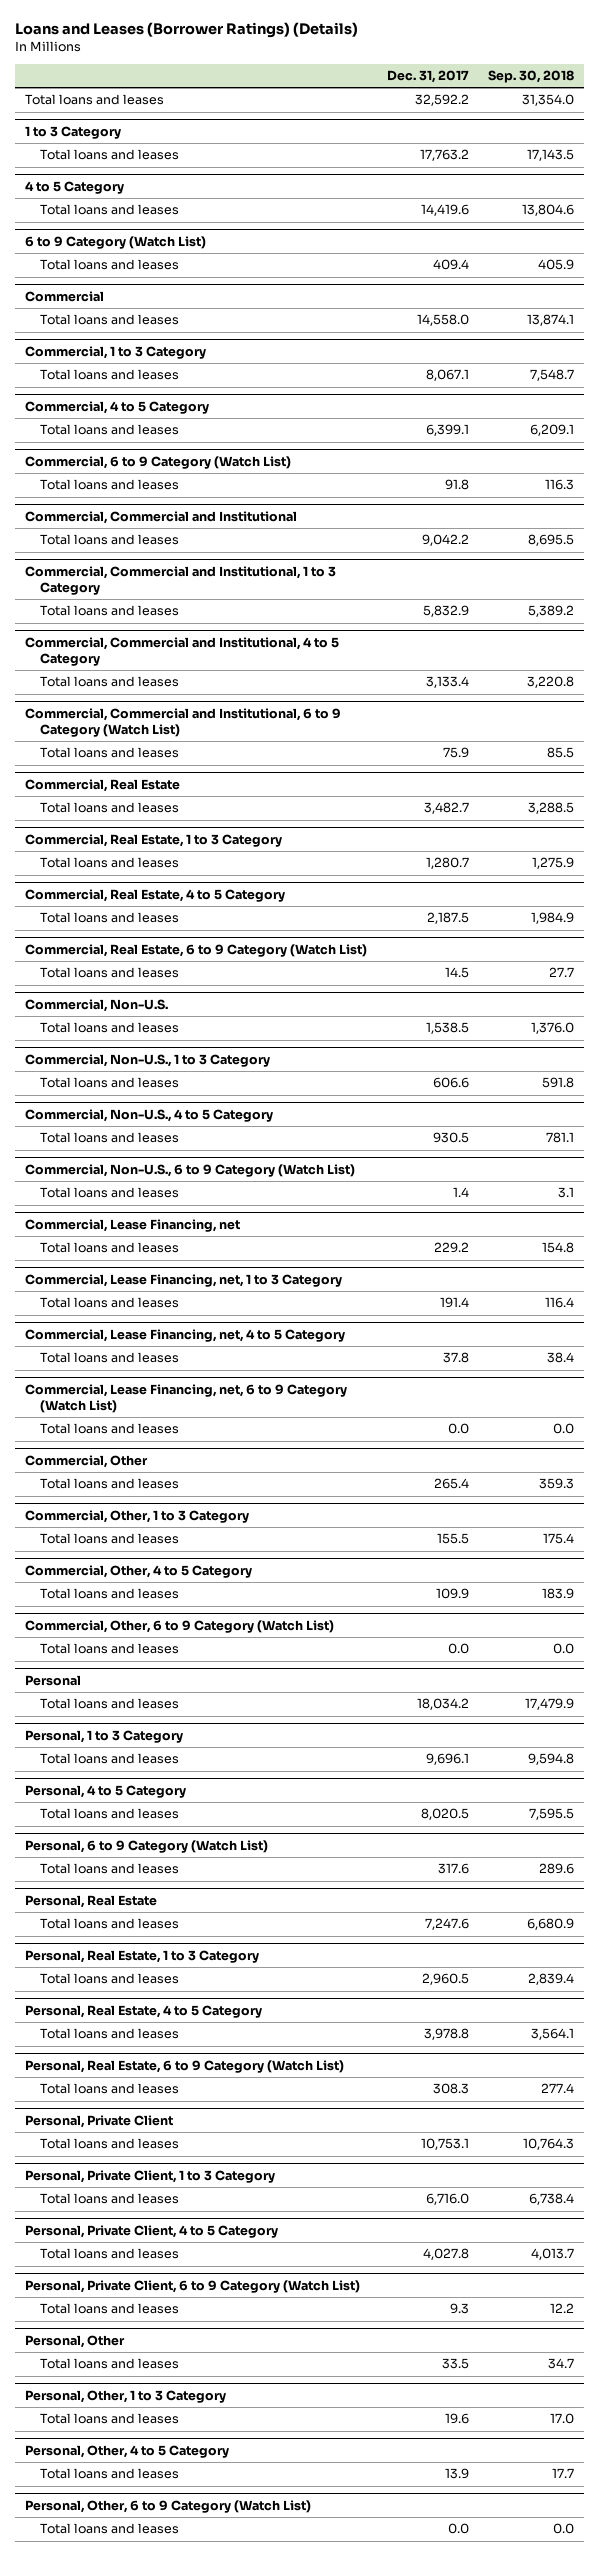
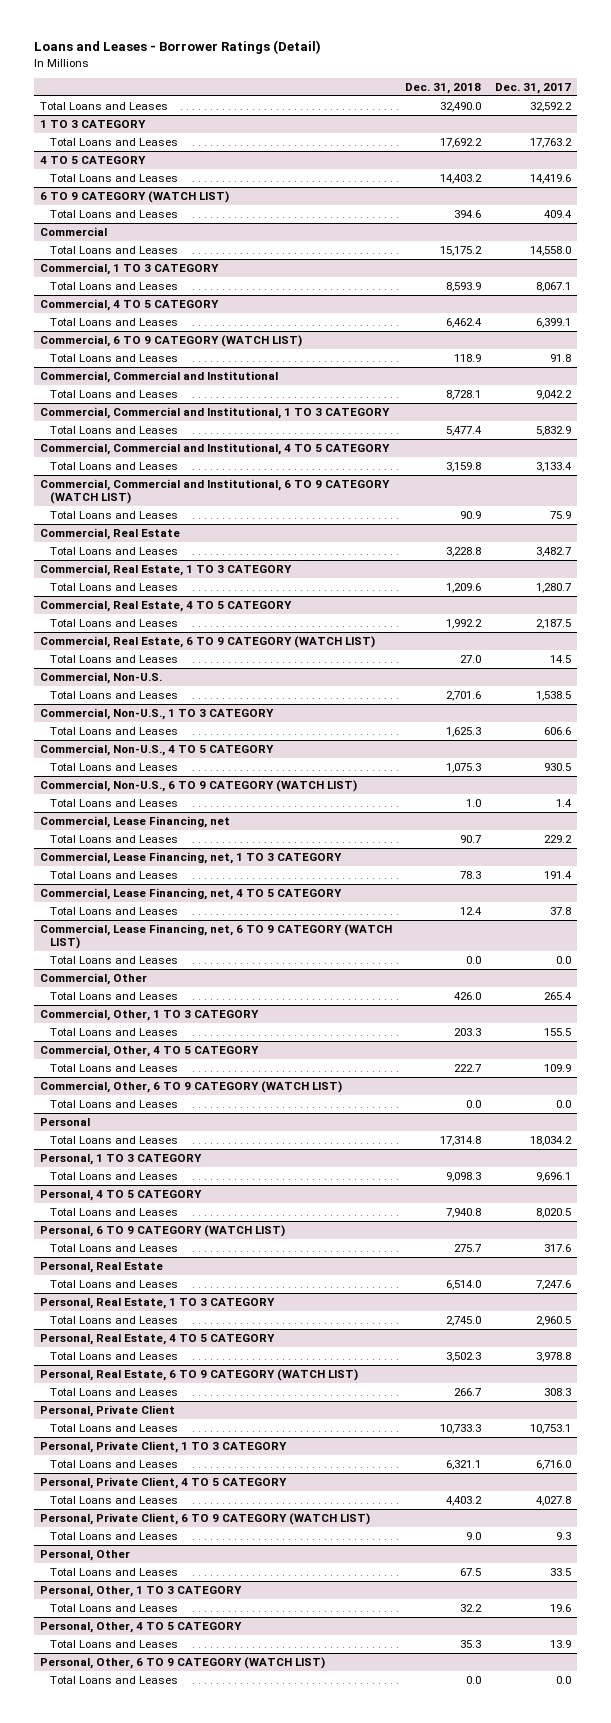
[14,22,358,39] Loans and Leases (Borrower Ratings) (Details) -> [33,40,321,55] Loans and Leases - Borrower Ratings (Detail)
[488,70,575,84] Sep. 30, 2018 -> none
none -> [405,82,482,94] Dec. 31, 2018
[24,94,164,106] Total loans and leases -> [40,101,169,110] Total Loans and Leases
[24,126,121,140] 1 to 3 Category -> [40,119,147,128] 1 TO 3 CATEGORY
[39,149,179,161] Total loans and leases -> [49,137,178,146] Total Loans and Leases
[24,181,124,195] 4 to 5 Category -> [40,155,147,164] 4 TO 5 CATEGORY
[39,204,179,216] Total loans and leases -> [49,173,178,182] Total Loans and Leases
[24,236,206,250] 6 to 9 Category (Watch List) -> [40,190,230,203] 6 TO 9 CATEGORY (WATCH LIST)
[39,259,179,271] Total loans and leases -> [49,209,178,218] Total Loans and Leases
[39,314,179,326] Total loans and leases -> [49,245,178,254] Total Loans and Leases
[24,346,206,360] Commercial, 1 to 3 Category -> [40,262,220,275] Commercial, 1 TO 3 CATEGORY
[39,369,179,381] Total loans and leases -> [49,281,178,290] Total Loans and Leases
[24,401,209,415] Commercial, 4 to 5 Category -> [40,298,220,311] Commercial, 4 TO 5 CATEGORY
[39,424,179,436] Total loans and leases -> [49,317,178,326] Total Loans and Leases
[24,456,291,470] Commercial, 6 to 9 Category (Watch List) -> [40,334,303,347] Commercial, 6 TO 9 CATEGORY (WATCH LIST)
[39,479,179,491] Total loans and leases -> [49,353,178,362] Total Loans and Leases
[39,534,179,546] Total loans and leases -> [49,389,178,398] Total Loans and Leases
[24,566,336,595] Commercial, Commercial and Institutional, 1 to 3 Category -> [40,406,391,419] Commercial, Commercial and Institutional, 1 TO 3 CATEGORY
[39,605,179,617] Total loans and leases -> [49,425,178,434] Total Loans and Leases
[24,637,339,666] Commercial, Commercial and Institutional, 4 to 5 Category -> [40,442,391,455] Commercial, Commercial and Institutional, 4 TO 5 CATEGORY
[39,676,179,688] Total loans and leases -> [49,461,178,470] Total Loans and Leases
[24,708,341,737] Commercial, Commercial and Institutional, 6 to 9 Category (Watch List) -> [40,478,391,505] Commercial, Commercial and Institutional, 6 TO 9 CATEGORY (WATCH LIST)
[39,747,179,759] Total loans and leases -> [49,510,178,519] Total Loans and Leases
[39,802,179,814] Total loans and leases -> [49,546,178,555] Total Loans and Leases
[24,834,282,848] Commercial, Real Estate, 1 to 3 Category -> [40,563,293,576] Commercial, Real Estate, 1 TO 3 CATEGORY
[39,857,179,869] Total loans and leases -> [49,582,178,591] Total Loans and Leases
[24,889,285,903] Commercial, Real Estate, 4 to 5 Category -> [40,599,293,612] Commercial, Real Estate, 4 TO 5 CATEGORY
[39,912,179,924] Total loans and leases -> [49,618,178,627] Total Loans and Leases
[24,944,367,958] Commercial, Real Estate, 6 to 9 Category (Watch List) -> [40,635,376,648] Commercial, Real Estate, 6 TO 9 CATEGORY (WATCH LIST)
[39,967,179,979] Total loans and leases -> [49,654,178,663] Total Loans and Leases
[39,1022,179,1034] Total loans and leases -> [49,690,178,699] Total Loans and Leases
[24,1054,270,1068] Commercial, Non-U.S., 1 to 3 Category -> [40,707,275,720] Commercial, Non-U.S., 1 TO 3 CATEGORY
[39,1077,179,1089] Total loans and leases -> [49,726,178,735] Total Loans and Leases
[24,1109,273,1123] Commercial, Non-U.S., 4 to 5 Category -> [40,743,275,756] Commercial, Non-U.S., 4 TO 5 CATEGORY
[39,1132,179,1144] Total loans and leases -> [49,762,178,771] Total Loans and Leases
[24,1164,355,1178] Commercial, Non-U.S., 6 to 9 Category (Watch List) -> [40,779,358,792] Commercial, Non-U.S., 6 TO 9 CATEGORY (WATCH LIST)
[39,1187,179,1199] Total loans and leases -> [49,798,178,807] Total Loans and Leases
[39,1242,179,1254] Total loans and leases -> [49,834,178,843] Total Loans and Leases
[24,1274,342,1288] Commercial, Lease Financing, net, 1 to 3 Category -> [40,851,343,864] Commercial, Lease Financing, net, 1 TO 3 CATEGORY
[39,1297,179,1309] Total loans and leases -> [49,870,178,879] Total Loans and Leases
[24,1329,345,1343] Commercial, Lease Financing, net, 4 to 5 Category -> [40,887,343,900] Commercial, Lease Financing, net, 4 TO 5 CATEGORY
[39,1352,179,1364] Total loans and leases -> [49,906,178,915] Total Loans and Leases
[24,1384,347,1413] Commercial, Lease Financing, net, 6 to 9 Category (Watch List) -> [40,923,393,950] Commercial, Lease Financing, net, 6 TO 9 CATEGORY (WATCH LIST)
[39,1423,179,1435] Total loans and leases -> [49,955,178,964] Total Loans and Leases
[39,1478,179,1490] Total loans and leases -> [49,991,178,1000] Total Loans and Leases
[24,1510,249,1524] Commercial, Other, 1 to 3 Category -> [40,1008,260,1021] Commercial, Other, 1 TO 3 CATEGORY
[39,1533,179,1545] Total loans and leases -> [49,1027,178,1036] Total Loans and Leases
[24,1565,252,1579] Commercial, Other, 4 to 5 Category -> [40,1044,260,1057] Commercial, Other, 4 TO 5 CATEGORY
[39,1588,179,1600] Total loans and leases -> [49,1063,178,1072] Total Loans and Leases
[24,1620,334,1634] Commercial, Other, 6 to 9 Category (Watch List) -> [40,1080,343,1093] Commercial, Other, 6 TO 9 CATEGORY (WATCH LIST)
[39,1643,179,1655] Total loans and leases -> [49,1099,178,1108] Total Loans and Leases
[39,1698,179,1710] Total loans and leases -> [49,1135,178,1144] Total Loans and Leases
[24,1730,183,1744] Personal, 1 to 3 Category -> [40,1153,203,1165] Personal, 1 TO 3 CATEGORY
[39,1753,179,1765] Total loans and leases -> [49,1171,178,1180] Total Loans and Leases
[24,1785,186,1799] Personal, 4 to 5 Category -> [40,1189,203,1201] Personal, 4 TO 5 CATEGORY
[39,1808,179,1820] Total loans and leases -> [49,1207,178,1216] Total Loans and Leases
[24,1840,268,1854] Personal, 6 to 9 Category (Watch List) -> [40,1224,286,1237] Personal, 6 TO 9 CATEGORY (WATCH LIST)
[39,1863,179,1875] Total loans and leases -> [49,1243,178,1252] Total Loans and Leases
[39,1918,179,1930] Total loans and leases -> [49,1279,178,1288] Total Loans and Leases
[24,1950,259,1964] Personal, Real Estate, 1 to 3 Category -> [40,1297,276,1309] Personal, Real Estate, 1 TO 3 CATEGORY
[39,1973,179,1985] Total loans and leases -> [49,1315,178,1324] Total Loans and Leases
[24,2005,262,2019] Personal, Real Estate, 4 to 5 Category -> [40,1333,276,1345] Personal, Real Estate, 4 TO 5 CATEGORY
[39,2028,179,2040] Total loans and leases -> [49,1351,178,1360] Total Loans and Leases
[24,2060,344,2074] Personal, Real Estate, 6 to 9 Category (Watch List) -> [40,1368,359,1381] Personal, Real Estate, 6 TO 9 CATEGORY (WATCH LIST)
[39,2083,179,2095] Total loans and leases -> [49,1387,178,1396] Total Loans and Leases
[39,2138,179,2150] Total loans and leases -> [49,1423,178,1432] Total Loans and Leases
[24,2170,275,2184] Personal, Private Client, 1 to 3 Category -> [40,1440,288,1453] Personal, Private Client, 1 TO 3 CATEGORY
[39,2193,179,2205] Total loans and leases -> [49,1459,178,1468] Total Loans and Leases
[24,2225,278,2239] Personal, Private Client, 4 to 5 Category -> [40,1476,288,1489] Personal, Private Client, 4 TO 5 CATEGORY
[39,2248,179,2260] Total loans and leases -> [49,1495,178,1504] Total Loans and Leases
[24,2280,360,2294] Personal, Private Client, 6 to 9 Category (Watch List) -> [40,1512,371,1525] Personal, Private Client, 6 TO 9 CATEGORY (WATCH LIST)
[39,2303,179,2315] Total loans and leases -> [49,1531,178,1540] Total Loans and Leases
[39,2358,179,2370] Total loans and leases -> [49,1567,178,1576] Total Loans and Leases
[24,2390,226,2404] Personal, Other, 1 to 3 Category -> [40,1585,243,1597] Personal, Other, 1 TO 3 CATEGORY
[39,2413,179,2425] Total loans and leases -> [49,1603,178,1612] Total Loans and Leases
[24,2445,229,2459] Personal, Other, 4 to 5 Category -> [40,1621,243,1633] Personal, Other, 4 TO 5 CATEGORY
[39,2468,179,2480] Total loans and leases -> [49,1639,178,1648] Total Loans and Leases
[24,2500,311,2514] Personal, Other, 6 to 9 Category (Watch List) -> [40,1656,326,1669] Personal, Other, 6 TO 9 CATEGORY (WATCH LIST)
[39,2523,179,2535] Total loans and leases -> [49,1675,178,1684] Total Loans and Leases

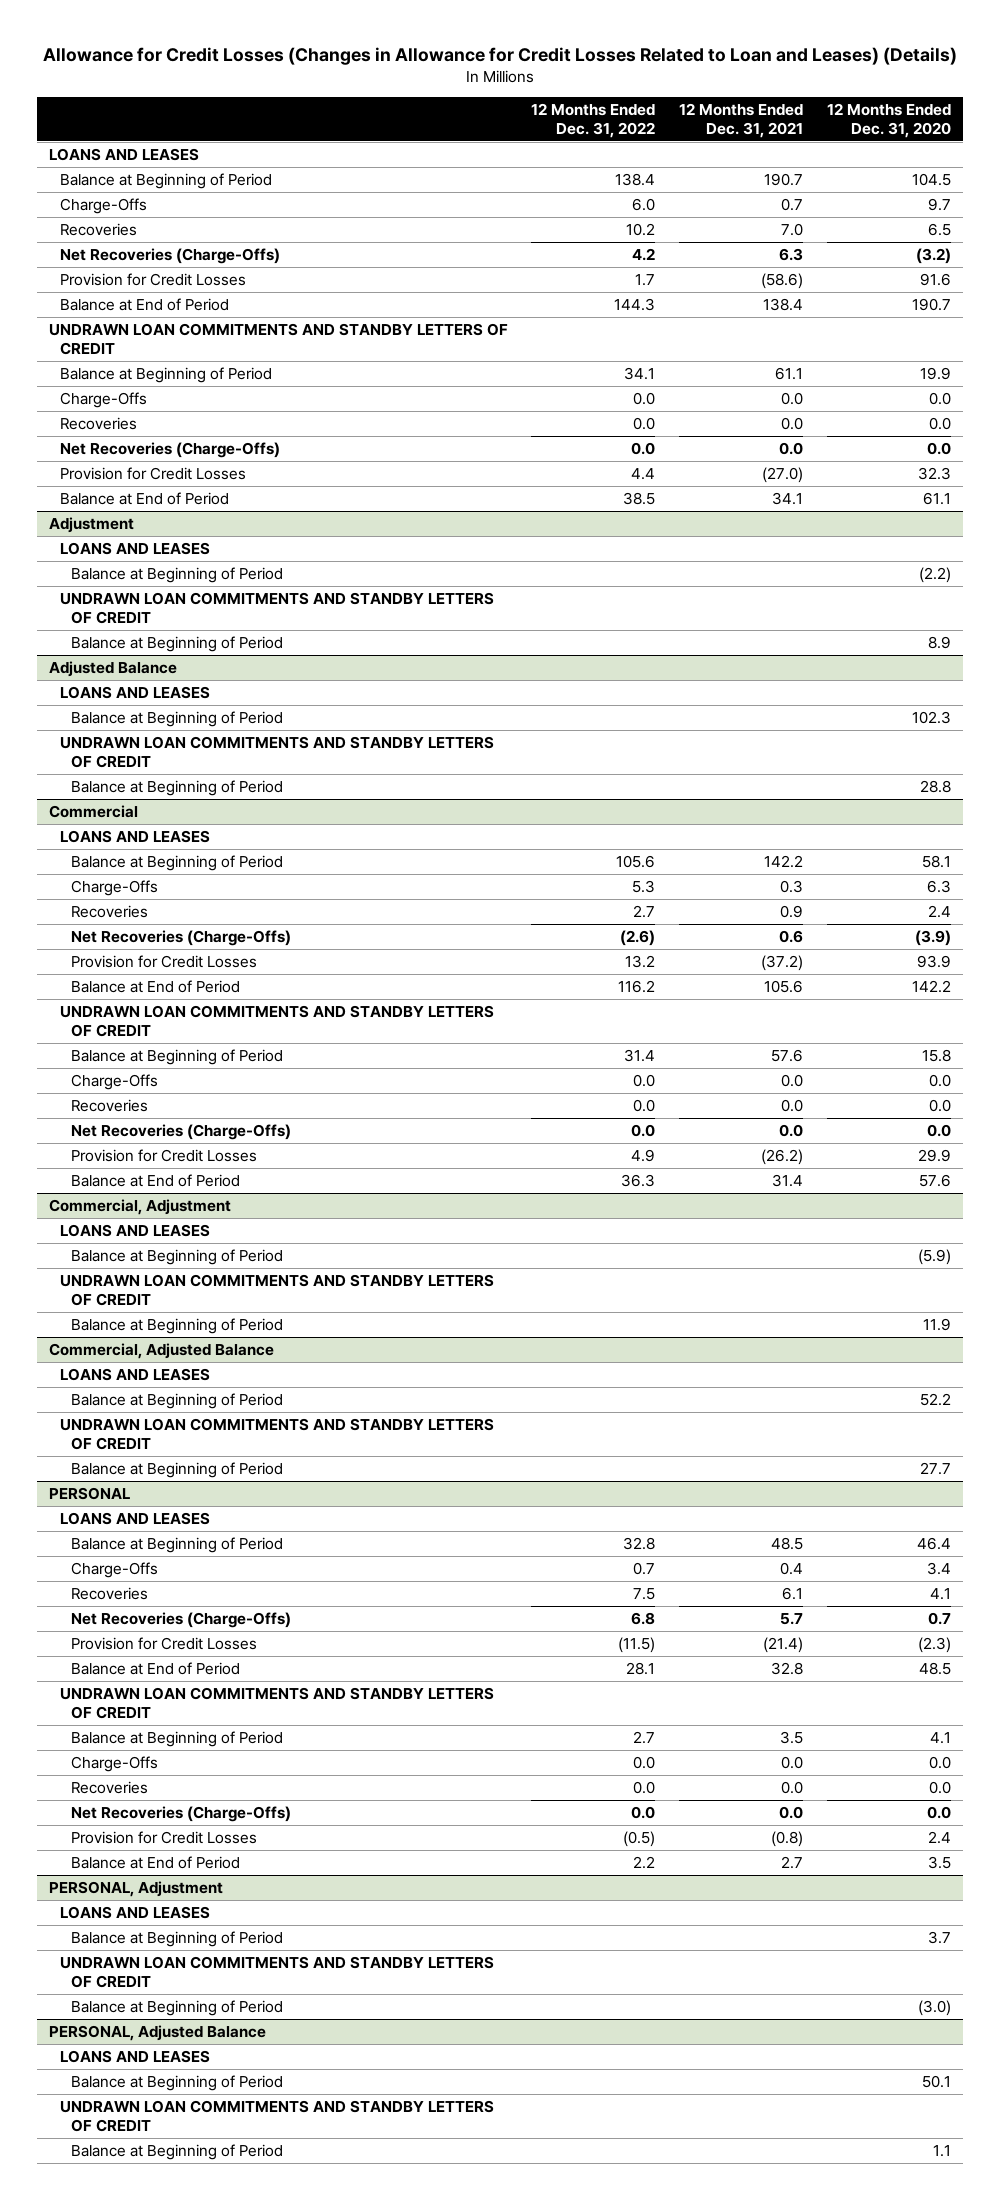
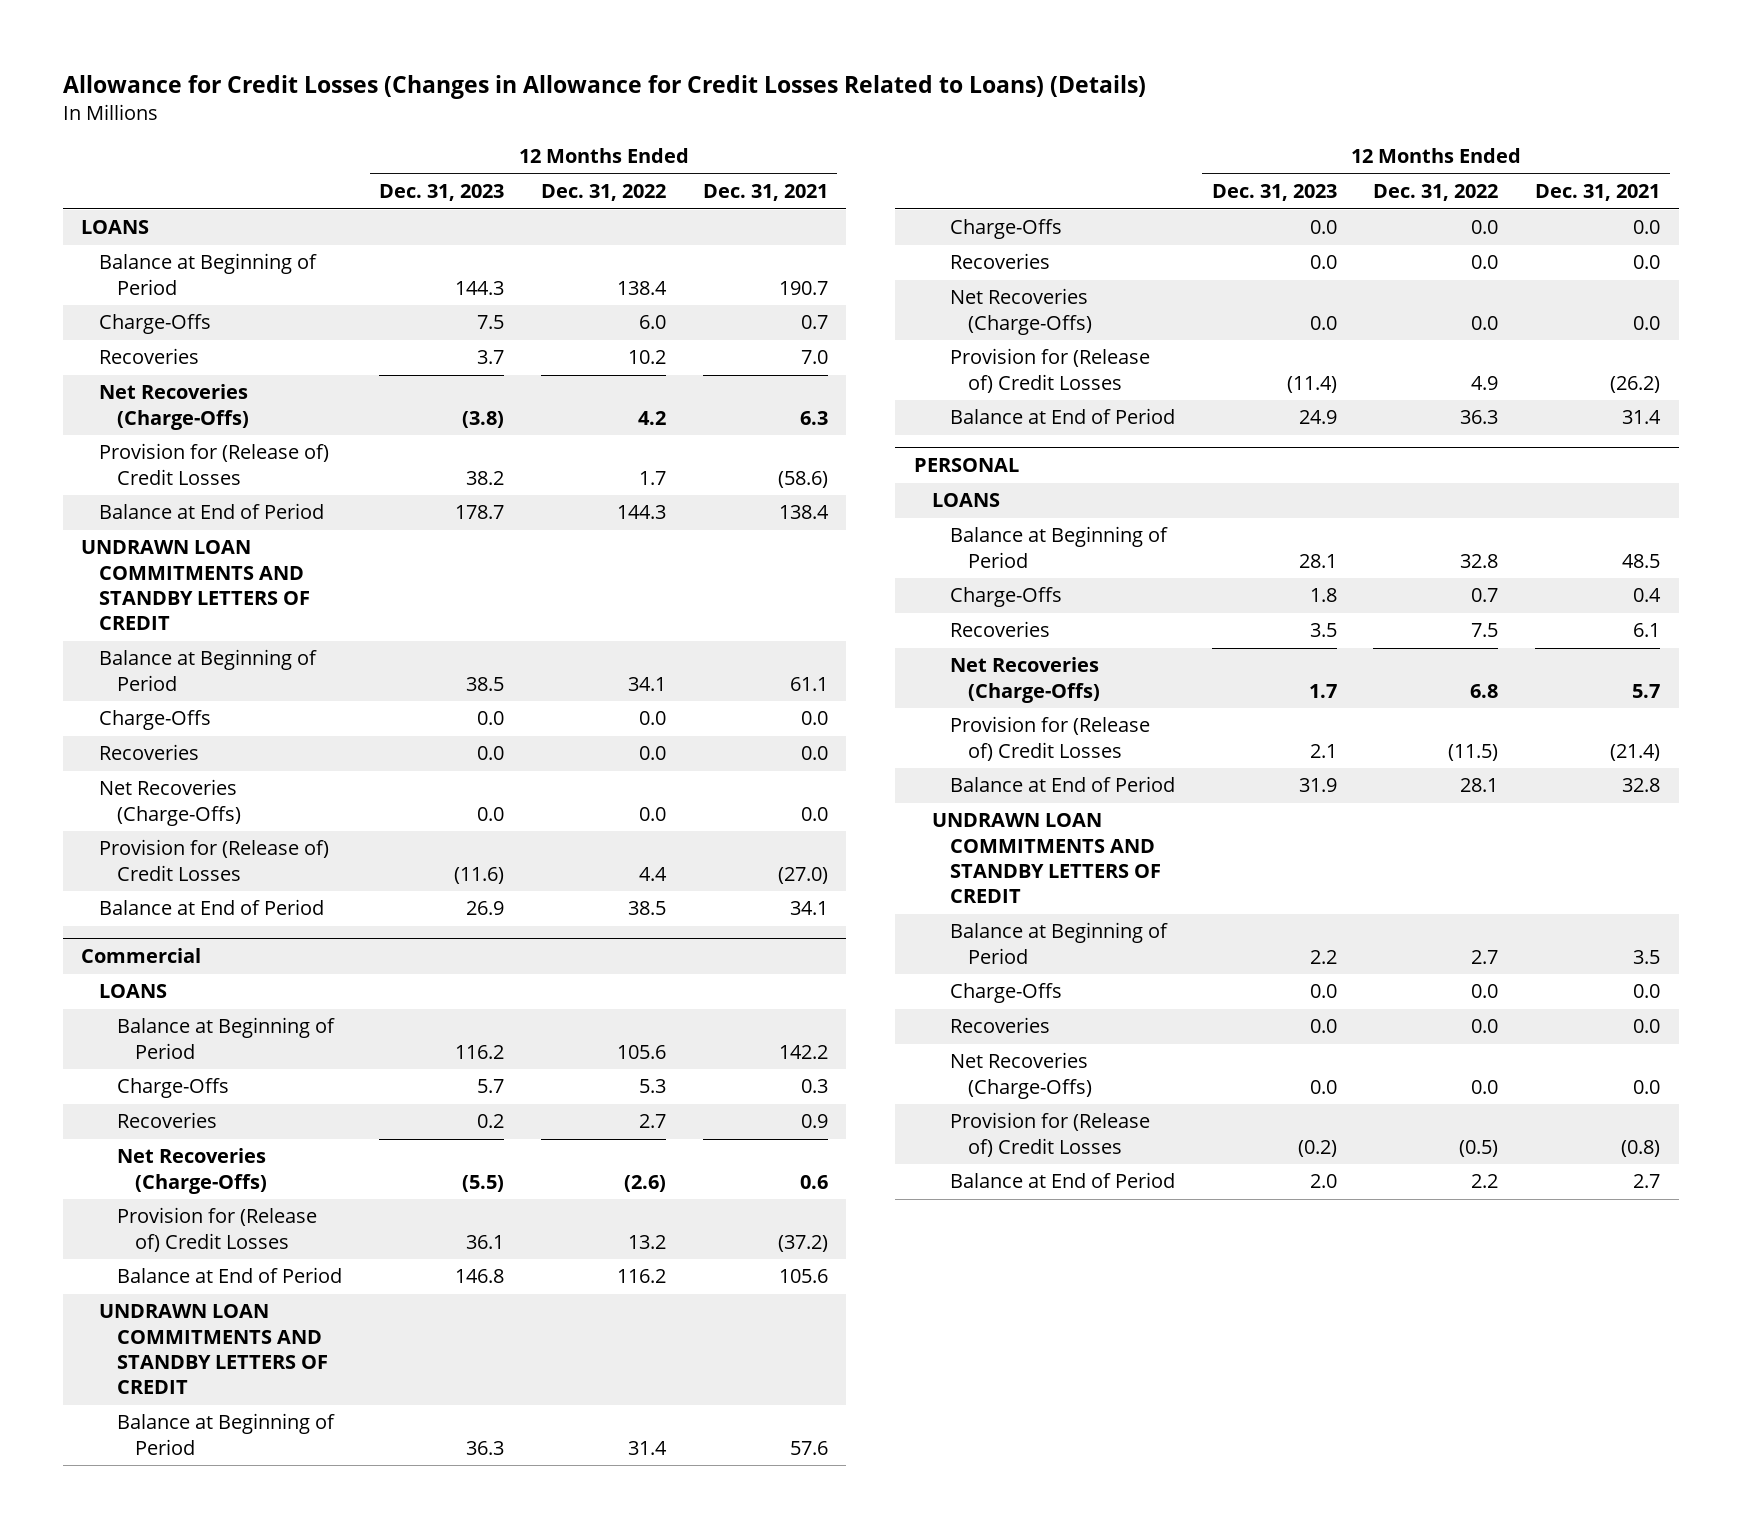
[42,46,957,65] Allowance for Credit Losses (Changes in Allowance for Credit Losses Related to Loan and Leases) (Details) -> [62,75,1146,100] Allowance for Credit Losses (Changes in Allowance for Credit Losses Related to Loans) (Details)
[827,103,952,138] 12 Months Ended Dec. 31, 2020 -> none
none -> [379,184,505,202] Dec. 31, 2023
[48,148,199,162] LOANS AND LEASES -> [81,220,150,235] LOANS
[59,273,246,287] Provision for Credit Losses -> [99,443,330,485] Provision for (Release of) Credit Losses
[59,467,246,481] Provision for Credit Losses -> [99,839,330,881] Provision for (Release of) Credit Losses
[48,517,134,534] Adjustment -> none
[59,542,210,556] LOANS AND LEASES -> none
[71,567,284,584] Balance at Beginning of Period -> none
[59,592,494,624] UNDRAWN LOAN COMMITMENTS AND STANDBY LETTERS OF CREDIT -> none
[71,636,284,653] Balance at Beginning of Period -> none
[48,661,177,678] Adjusted Balance -> none
[59,686,210,700] LOANS AND LEASES -> none
[71,711,284,728] Balance at Beginning of Period -> none
[59,736,494,768] UNDRAWN LOAN COMMITMENTS AND STANDBY LETTERS OF CREDIT -> none
[71,780,284,797] Balance at Beginning of Period -> none
[59,830,210,844] LOANS AND LEASES -> [99,984,168,999] LOANS
[71,955,258,969] Provision for Credit Losses -> [117,1207,318,1252] Provision for (Release of) Credit Losses
[71,1149,258,1163] Provision for Credit Losses -> [949,348,1150,393] Provision for (Release of) Credit Losses
[48,1199,231,1216] Commercial, Adjustment -> none
[59,1224,210,1238] LOANS AND LEASES -> none
[71,1249,284,1266] Balance at Beginning of Period -> none
[59,1274,494,1306] UNDRAWN LOAN COMMITMENTS AND STANDBY LETTERS OF CREDIT -> none
[71,1318,284,1335] Balance at Beginning of Period -> none
[48,1343,274,1360] Commercial, Adjusted Balance -> none
[59,1368,210,1382] LOANS AND LEASES -> none
[71,1393,284,1410] Balance at Beginning of Period -> none
[59,1418,494,1450] UNDRAWN LOAN COMMITMENTS AND STANDBY LETTERS OF CREDIT -> none
[71,1462,284,1479] Balance at Beginning of Period -> none
[59,1512,210,1526] LOANS AND LEASES -> [931,493,1000,508] LOANS
[71,1637,258,1651] Provision for Credit Losses -> [949,716,1150,761] Provision for (Release of) Credit Losses
[71,1831,258,1845] Provision for Credit Losses -> [949,1112,1150,1157] Provision for (Release of) Credit Losses
[48,1881,223,1898] PERSONAL, Adjustment -> none
[59,1906,210,1920] LOANS AND LEASES -> none
[71,1931,284,1948] Balance at Beginning of Period -> none
[59,1956,494,1988] UNDRAWN LOAN COMMITMENTS AND STANDBY LETTERS OF CREDIT -> none
[71,2000,284,2017] Balance at Beginning of Period -> none
[48,2025,266,2042] PERSONAL, Adjusted Balance -> none
[59,2050,210,2064] LOANS AND LEASES -> none
[71,2075,284,2092] Balance at Beginning of Period -> none
[59,2100,494,2132] UNDRAWN LOAN COMMITMENTS AND STANDBY LETTERS OF CREDIT -> none
[71,2144,284,2161] Balance at Beginning of Period -> none

